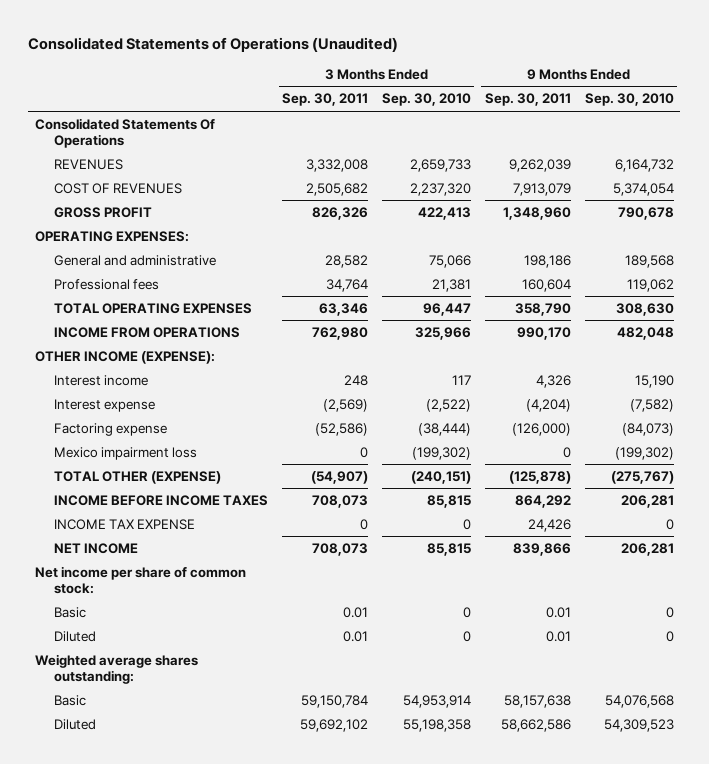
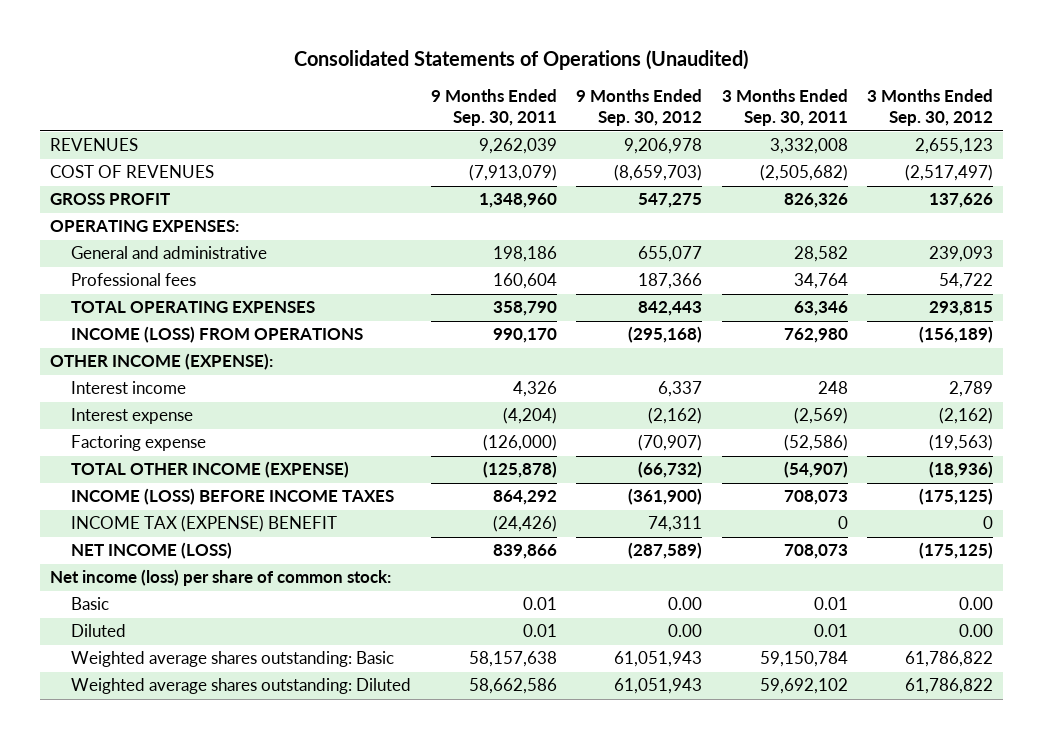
[381,93,471,107] Sep. 30, 2010 -> none
[584,93,674,107] Sep. 30, 2010 -> none
none -> [576,89,703,127] 9 Months Ended Sep. 30, 2012
none -> [867,89,994,127] 3 Months Ended Sep. 30, 2012
[35,117,216,148] Consolidated Statements Of Operations -> none
[306,182,369,196] 2,505,682 -> [759,164,848,182] (2,505,682)
[512,182,571,196] 7,913,079 -> [468,164,557,182] (7,913,079)
[54,326,241,338] INCOME FROM OPERATIONS -> [71,326,364,344] INCOME (LOSS) FROM OPERATIONS
[54,446,198,460] Mexico impairment loss -> none
[54,470,222,484] TOTAL OTHER (EXPENSE) -> [71,461,350,479] TOTAL OTHER INCOME (EXPENSE)
[54,494,269,506] INCOME BEFORE INCOME TAXES -> [71,488,395,506] INCOME (LOSS) BEFORE INCOME TAXES
[54,518,196,530] INCOME TAX EXPENSE -> [71,515,338,533] INCOME TAX (EXPENSE) BENEFIT
[527,518,571,532] 24,426 -> [492,515,557,533] (24,426)
[54,542,139,554] NET INCOME -> [71,542,233,560] NET INCOME (LOSS)
[35,565,247,594] Net income per share of common stock: -> [49,569,391,587] Net income (loss) per share of common stock:
[35,653,199,684] Weighted average shares outstanding: -> none
[54,694,87,706] Basic -> [71,651,395,668] Weighted average shares outstanding: Basic
[54,718,97,730] Diluted -> [71,678,412,695] Weighted average shares outstanding: Diluted

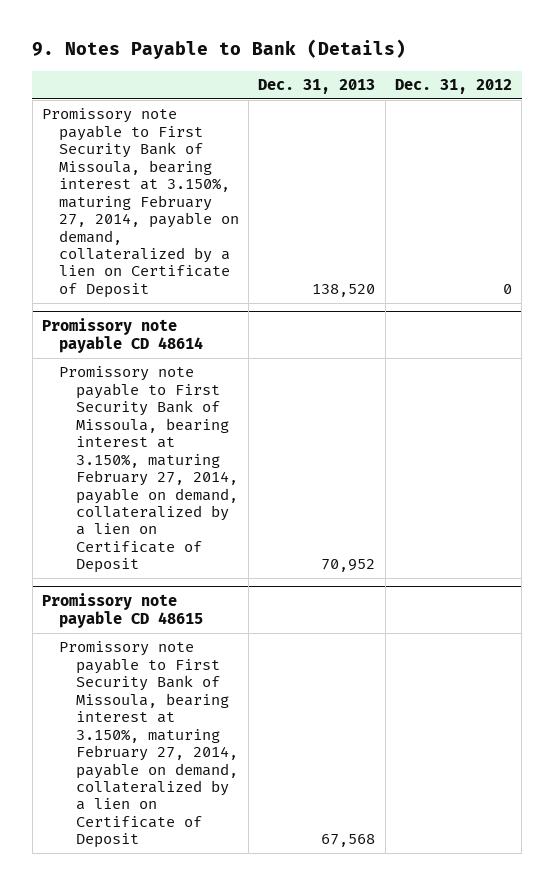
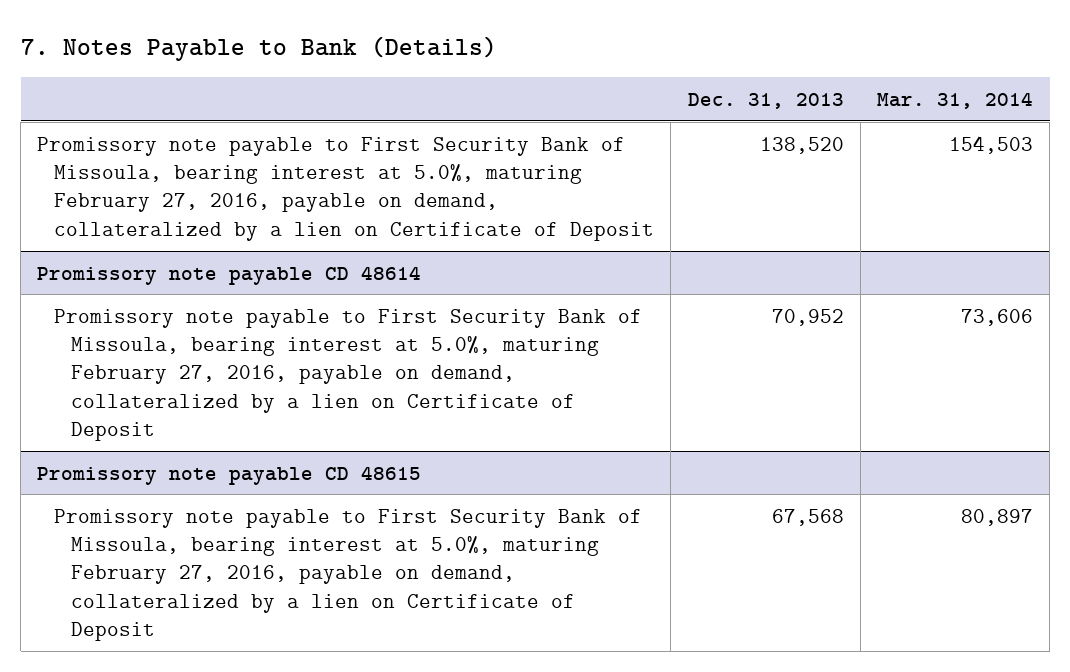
[32,39,407,60] 9. Notes Payable to Bank (Details) -> [20,36,497,62] 7. Notes Payable to Bank (Details)
[394,79,512,95] Dec. 31, 2012 -> none
none -> [877,91,1034,109] Mar. 31, 2014
[41,108,240,298] Promissory note payable to First Security Bank of Missoula, bearing interest at 3.150%, maturing February 27, 2014, payable on demand, collateralized by a lien on Certificate of Deposit -> [37,136,655,241] Promissory note payable to First Security Bank of Missoula, bearing interest at 5.0%, maturing February 27, 2016, payable on demand, collateralized by a lien on Certificate of Deposit
[59,366,239,574] Promissory note payable to First Security Bank of Missoula, bearing interest at 3.150%, maturing February 27, 2014, payable on demand, collateralized by a lien on Certificate of Deposit -> [54,308,643,442] Promissory note payable to First Security Bank of Missoula, bearing interest at 5.0%, maturing February 27, 2016, payable on demand, collateralized by a lien on Certificate of Deposit
[59,641,239,849] Promissory note payable to First Security Bank of Missoula, bearing interest at 3.150%, maturing February 27, 2014, payable on demand, collateralized by a lien on Certificate of Deposit -> [54,508,643,642] Promissory note payable to First Security Bank of Missoula, bearing interest at 5.0%, maturing February 27, 2016, payable on demand, collateralized by a lien on Certificate of Deposit

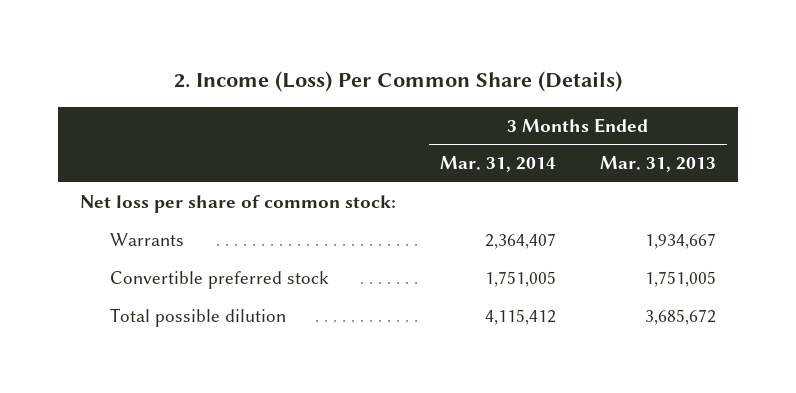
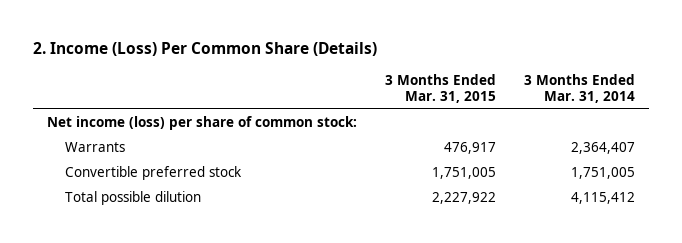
[600,156,717,173] Mar. 31, 2013 -> none
none -> [385,73,497,104] 3 Months Ended Mar. 31, 2015
[79,195,396,214] Net loss per share of common stock: -> [47,116,358,131] Net income (loss) per share of common stock:

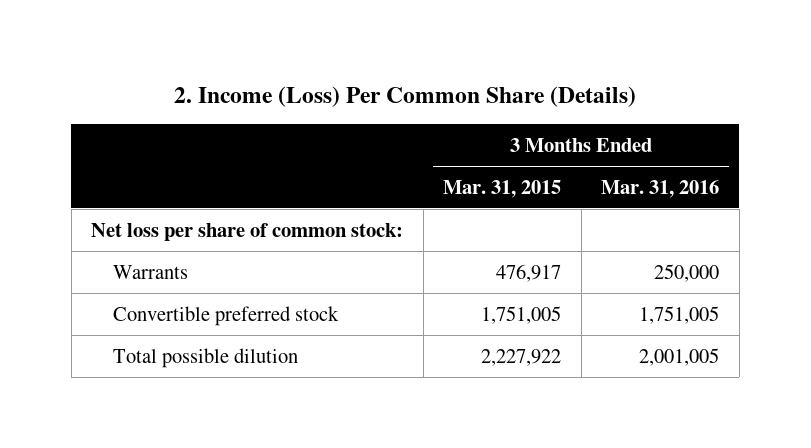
[523,73,635,104] 3 Months Ended Mar. 31, 2014 -> none
none -> [601,179,720,198] Mar. 31, 2016
[47,116,358,131] Net income (loss) per share of common stock: -> [91,222,404,241] Net loss per share of common stock:

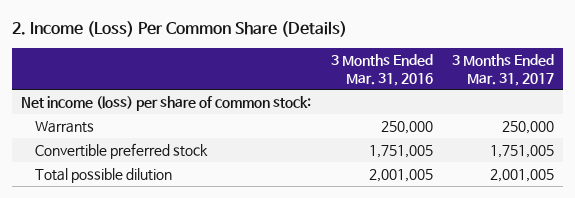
[443,179,562,198] Mar. 31, 2015 -> none
none -> [451,53,554,86] 3 Months Ended Mar. 31, 2017
[91,222,404,241] Net loss per share of common stock: -> [21,96,312,112] Net income (loss) per share of common stock:

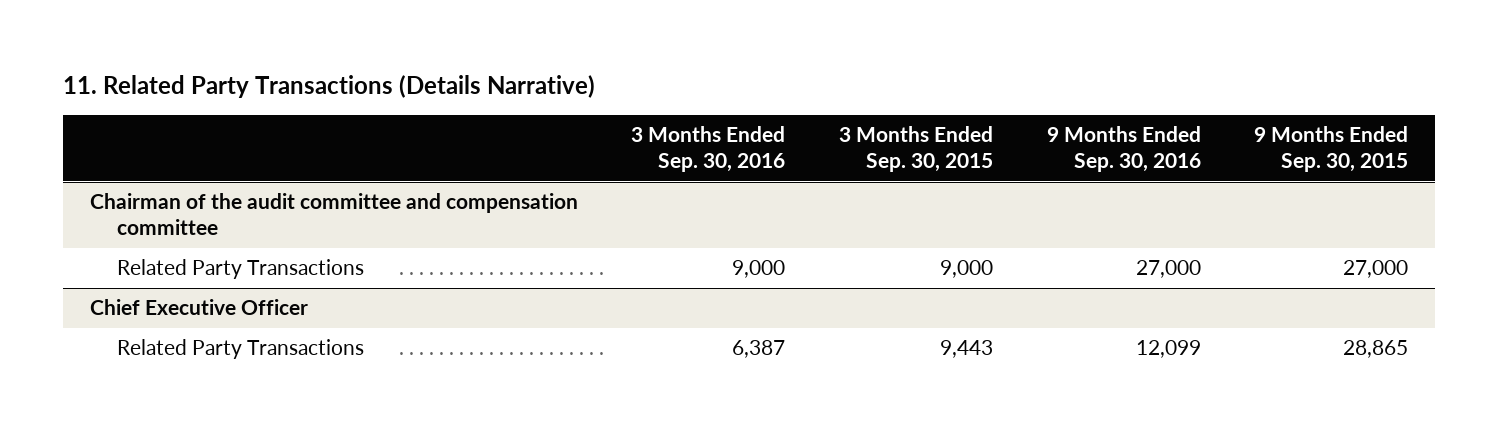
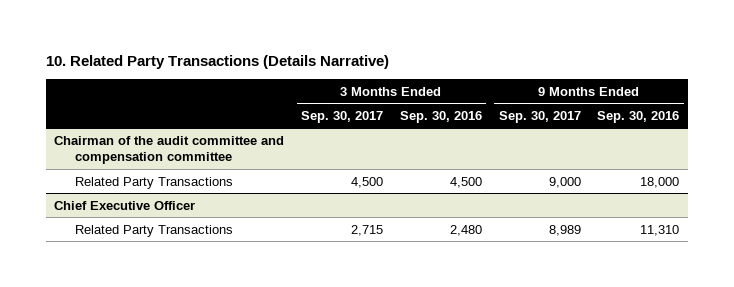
[62,75,595,99] 11. Related Party Transactions (Details Narrative) -> [45,54,389,69] 10. Related Party Transactions (Details Narrative)
[838,126,993,172] 3 Months Ended Sep. 30, 2015 -> none
[1254,126,1409,172] 9 Months Ended Sep. 30, 2015 -> none
none -> [300,110,383,123] Sep. 30, 2017
none -> [498,110,581,123] Sep. 30, 2017
[732,260,786,279] 9,000 -> [449,176,482,188] 4,500
[1135,260,1201,279] 27,000 -> [640,176,680,188] 18,000
[732,340,786,359] 6,387 -> [449,224,482,236] 2,480
[1135,340,1201,359] 12,099 -> [640,224,680,236] 11,310

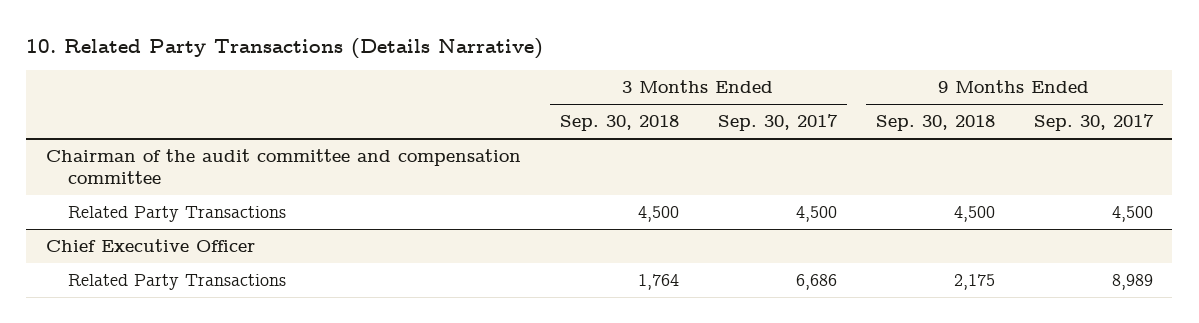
[399,110,482,123] Sep. 30, 2016 -> none
[597,110,680,123] Sep. 30, 2016 -> none
none -> [559,115,679,132] Sep. 30, 2018
none -> [875,115,995,132] Sep. 30, 2018
[548,176,581,188] 9,000 -> [1111,205,1153,222] 4,500
[350,224,383,236] 2,715 -> [795,273,837,290] 6,686

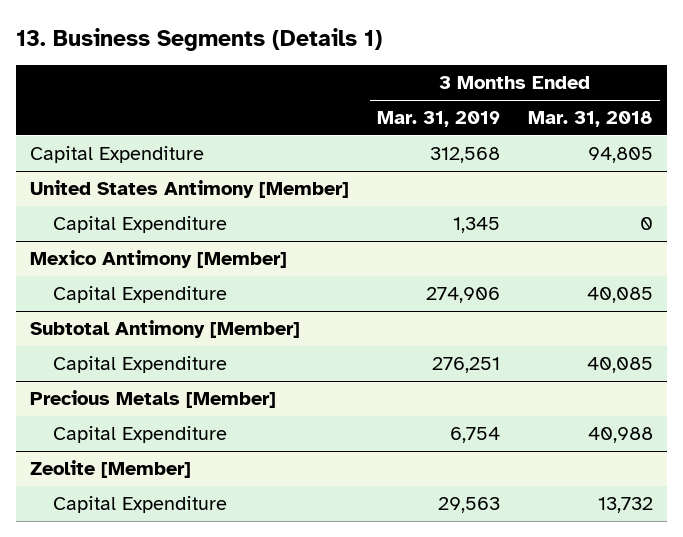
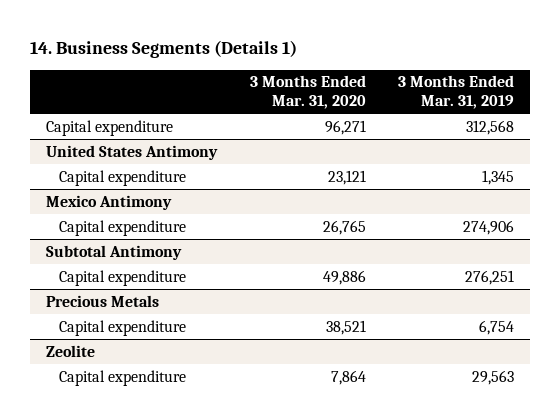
[15,28,382,52] 13. Business Segments (Details 1) -> [30,40,298,59] 14. Business Segments (Details 1)
[528,111,654,128] Mar. 31, 2018 -> none
none -> [249,75,366,110] 3 Months Ended Mar. 31, 2020
[29,145,204,163] Capital Expenditure -> [46,119,174,136] Capital expenditure
[29,179,349,198] United States Antimony [Member] -> [46,144,219,160] United States Antimony
[53,215,228,233] Capital Expenditure -> [58,169,186,186] Capital expenditure
[29,249,287,268] Mexico Antimony [Member] -> [46,194,173,210] Mexico Antimony
[53,285,228,303] Capital Expenditure -> [58,219,186,236] Capital expenditure
[29,319,300,338] Subtotal Antimony [Member] -> [46,244,183,260] Subtotal Antimony
[53,355,228,373] Capital Expenditure -> [58,269,186,286] Capital expenditure
[29,389,276,408] Precious Metals [Member] -> [46,294,160,307] Precious Metals
[53,425,228,443] Capital Expenditure -> [58,319,186,336] Capital expenditure
[29,459,191,478] Zeolite [Member] -> [46,344,96,357] Zeolite
[53,495,228,513] Capital Expenditure -> [58,369,186,386] Capital expenditure

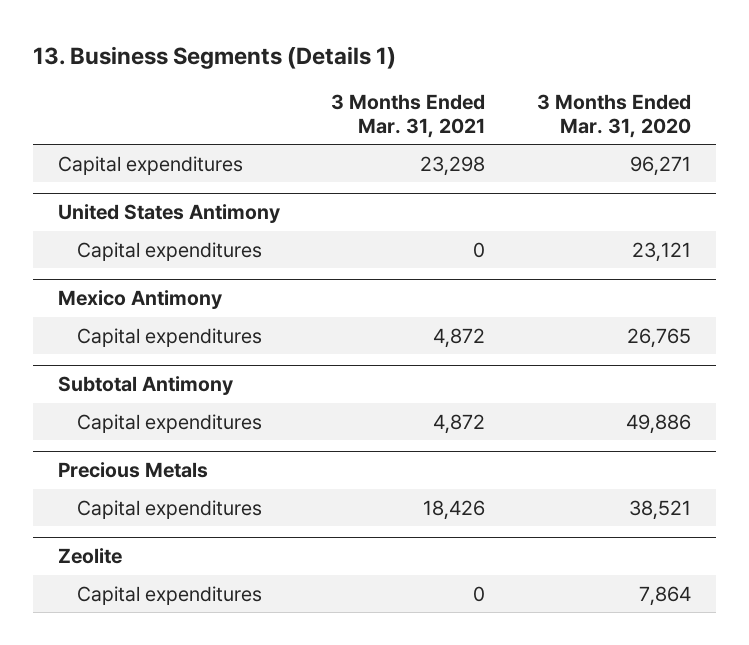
[30,40,298,59] 14. Business Segments (Details 1) -> [32,45,396,69] 13. Business Segments (Details 1)
[397,75,514,110] 3 Months Ended Mar. 31, 2019 -> none
none -> [331,94,486,139] 3 Months Ended Mar. 31, 2021
[46,119,174,136] Capital expenditure -> [58,155,244,175] Capital expenditures
[58,169,186,186] Capital expenditure -> [76,241,262,261] Capital expenditures
[58,219,186,236] Capital expenditure -> [76,327,262,347] Capital expenditures
[58,269,186,286] Capital expenditure -> [76,413,262,433] Capital expenditures
[58,319,186,336] Capital expenditure -> [76,499,262,519] Capital expenditures
[58,369,186,386] Capital expenditure -> [76,585,262,605] Capital expenditures

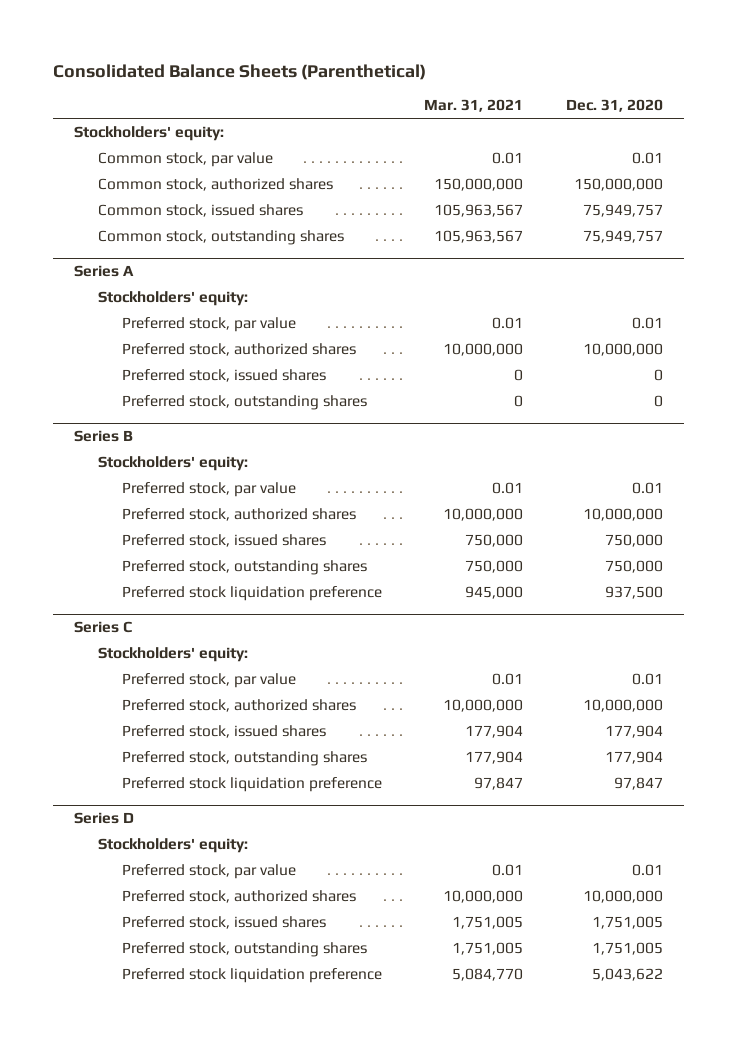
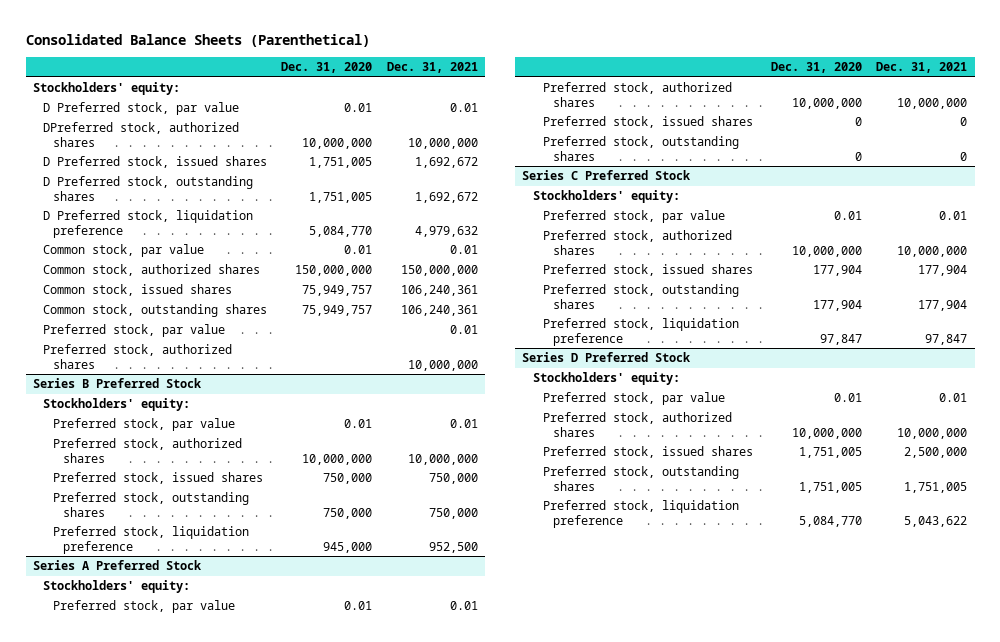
[424,99,524,113] Mar. 31, 2021 -> none
none -> [386,62,478,74] Dec. 31, 2021
none -> [42,102,239,116] D Preferred stock, par value
none -> [42,122,239,147] DPreferred stock, authorized shares
none -> [42,156,267,169] D Preferred stock, issued shares
none -> [42,176,253,201] D Preferred stock, outstanding shares
none -> [42,210,253,238] D Preferred stock, liquidation preference
[73,265,134,278] Series A -> none
none -> [42,324,225,338] Preferred stock, par value
none -> [42,344,232,369] Preferred stock, authorized shares
none -> [32,378,202,389] Series B Preferred Stock
[73,430,133,443] Series B -> none
[653,369,663,382] 0 -> [323,473,373,485] 750,000
[653,395,663,408] 0 -> [323,507,373,519] 750,000
none -> [52,526,249,554] Preferred stock, liquidation preference
none -> [32,560,202,571] Series A Preferred Stock
[121,586,382,602] Preferred stock liquidation preference -> none
[604,534,663,548] 750,000 -> [854,117,862,127] 0
[604,560,663,574] 750,000 -> [854,151,862,161] 0
[73,621,132,634] Series C -> [522,170,692,181] Series C Preferred Stock
[121,777,382,793] Preferred stock liquidation preference -> [542,318,739,346] Preferred stock, liquidation preference
[73,812,134,825] Series D -> [522,352,692,363] Series D Preferred Stock
[121,968,382,984] Preferred stock liquidation preference -> [542,500,739,528] Preferred stock, liquidation preference
[591,968,663,982] 5,043,622 -> [798,515,862,527] 5,084,770

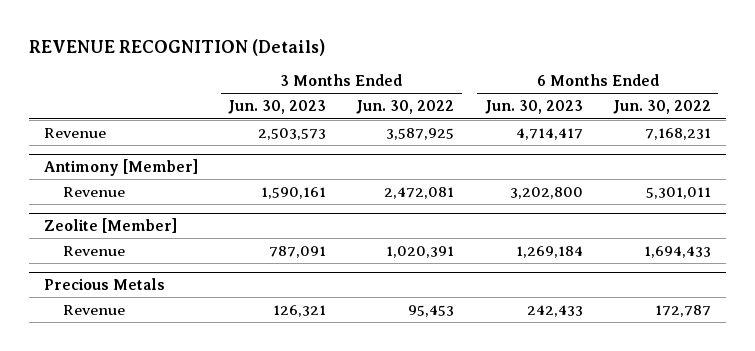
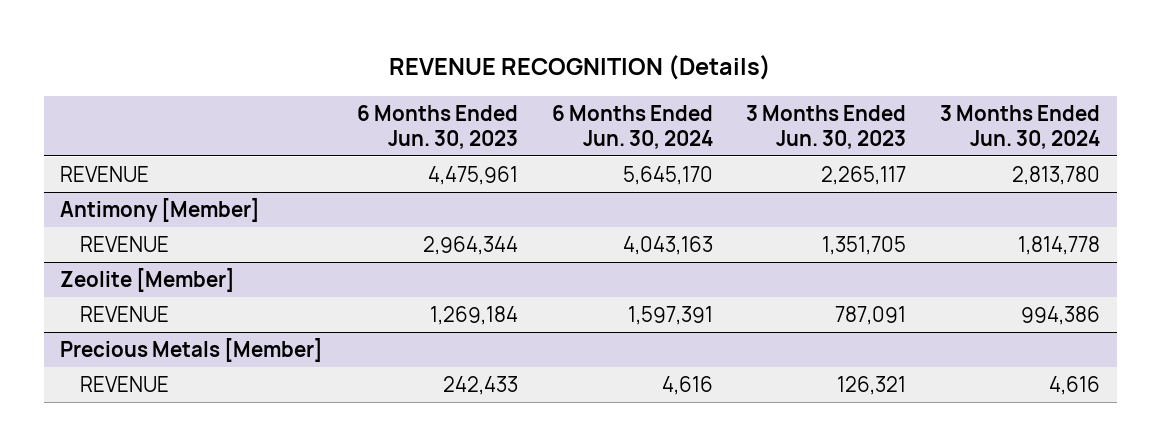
[356,100,455,115] Jun. 30, 2022 -> none
[612,100,711,115] Jun. 30, 2022 -> none
none -> [551,104,713,149] 6 Months Ended Jun. 30, 2024
none -> [939,104,1100,149] 3 Months Ended Jun. 30, 2024
[44,127,107,138] Revenue -> [60,165,150,182] REVENUE
[258,127,327,140] 2,503,573 -> [821,165,907,185] 2,265,117
[515,127,583,140] 4,714,417 -> [428,165,519,185] 4,475,961
[62,186,125,197] Revenue -> [79,235,169,252] REVENUE
[261,186,327,199] 1,590,161 -> [822,235,907,255] 1,351,705
[509,186,583,199] 3,202,800 -> [423,235,519,255] 2,964,344
[62,245,125,256] Revenue -> [79,305,169,322] REVENUE
[44,277,166,290] Precious Metals -> [60,337,324,362] Precious Metals [Member]
[62,304,125,315] Revenue -> [79,375,169,392] REVENUE

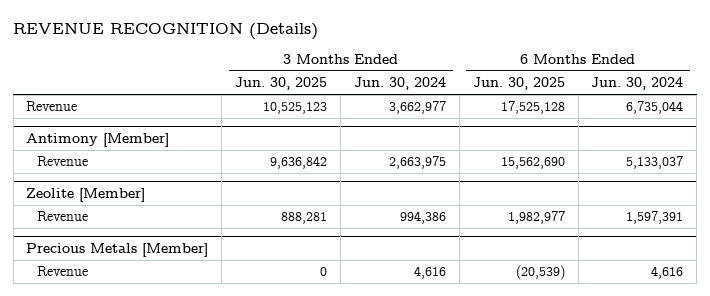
[357,104,519,149] 6 Months Ended Jun. 30, 2023 -> none
[746,104,907,149] 3 Months Ended Jun. 30, 2023 -> none
none -> [235,77,328,91] Jun. 30, 2025
none -> [472,77,565,91] Jun. 30, 2025
[60,165,150,182] REVENUE -> [26,101,78,112] Revenue
[622,165,713,185] 5,645,170 -> [626,101,684,115] 6,735,044
[1011,165,1100,185] 2,813,780 -> [388,101,446,115] 3,662,977
[79,235,169,252] REVENUE -> [36,156,88,167] Revenue
[622,235,713,255] 4,043,163 -> [626,156,684,170] 5,133,037
[1017,235,1100,255] 1,814,778 -> [388,156,446,170] 2,663,975
[79,305,169,322] REVENUE -> [36,211,88,222] Revenue
[79,375,169,392] REVENUE -> [36,266,88,277] Revenue

